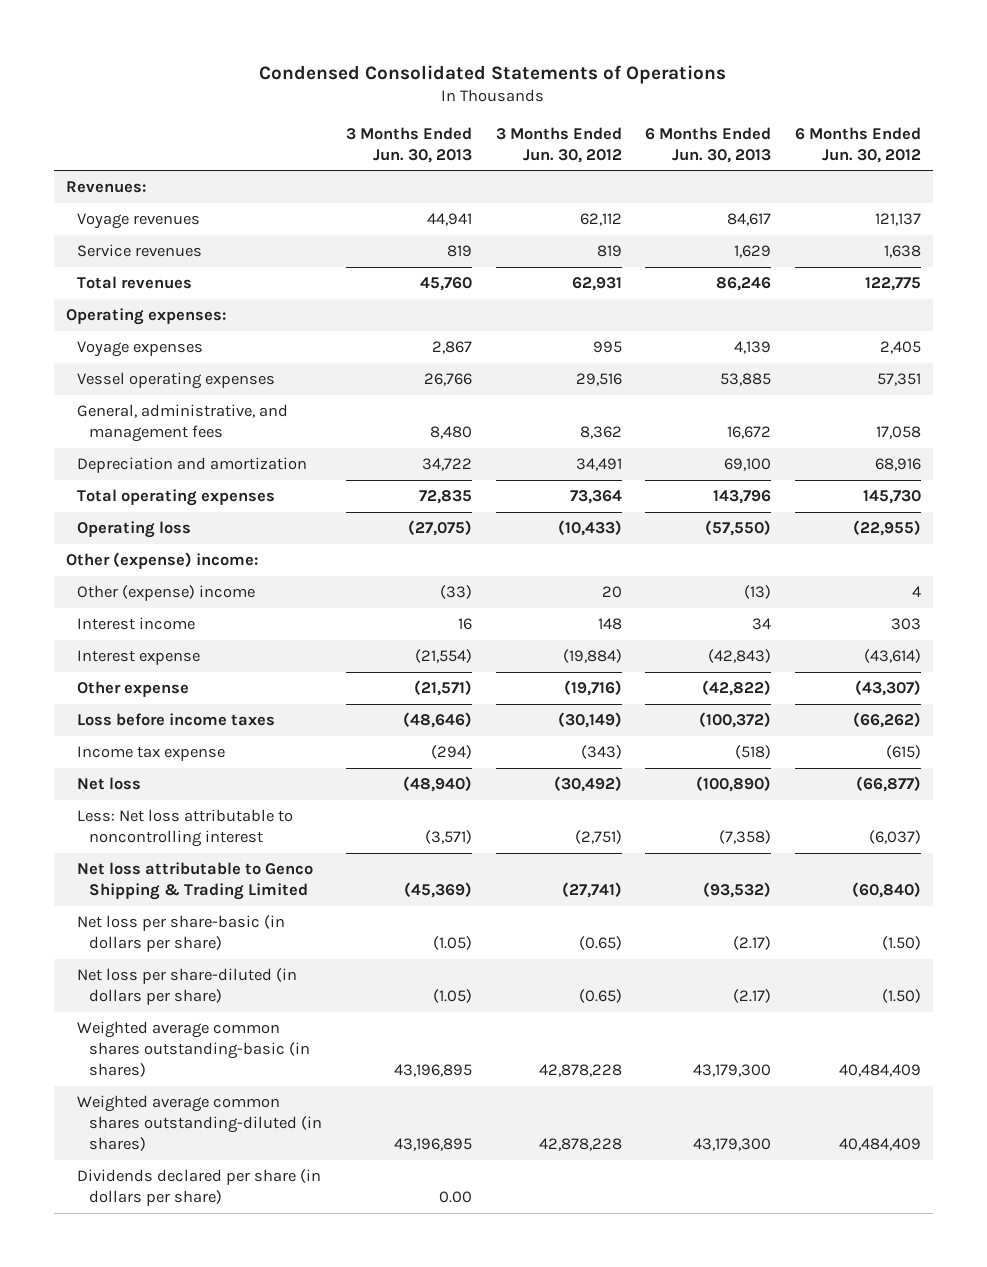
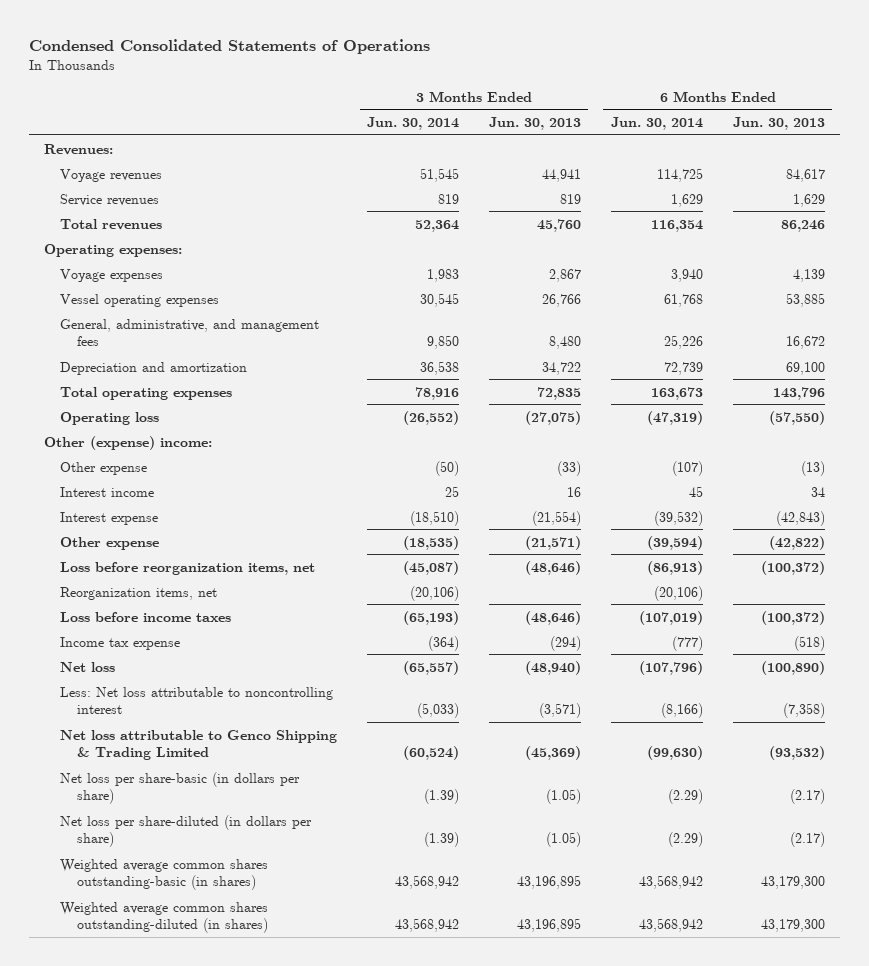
[495,126,622,163] 3 Months Ended Jun. 30, 2012 -> none
[795,126,922,163] 6 Months Ended Jun. 30, 2012 -> none
none -> [367,116,460,130] Jun. 30, 2014
none -> [610,116,703,130] Jun. 30, 2014
[77,585,256,602] Other (expense) income -> [60,461,148,475] Other expense
none -> [60,561,316,575] Loss before reorganization items, net
none -> [60,586,218,600] Reorganization items, net
[77,1169,322,1206] Dividends declared per share (in dollars per share) -> none

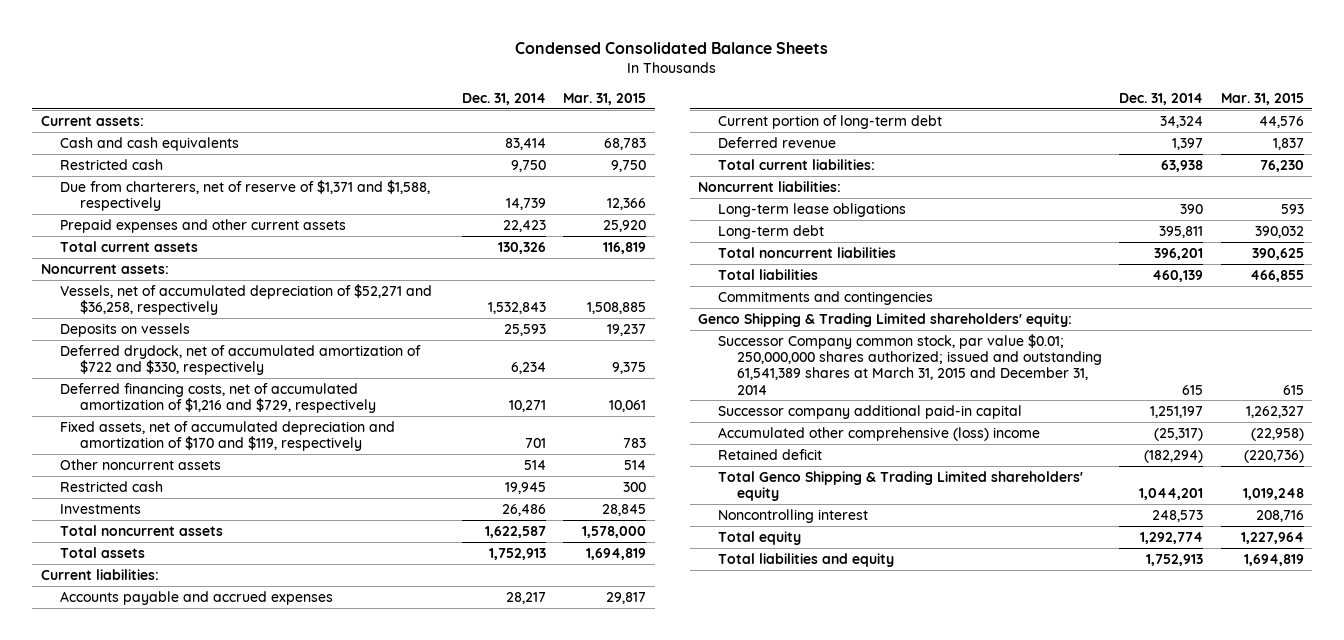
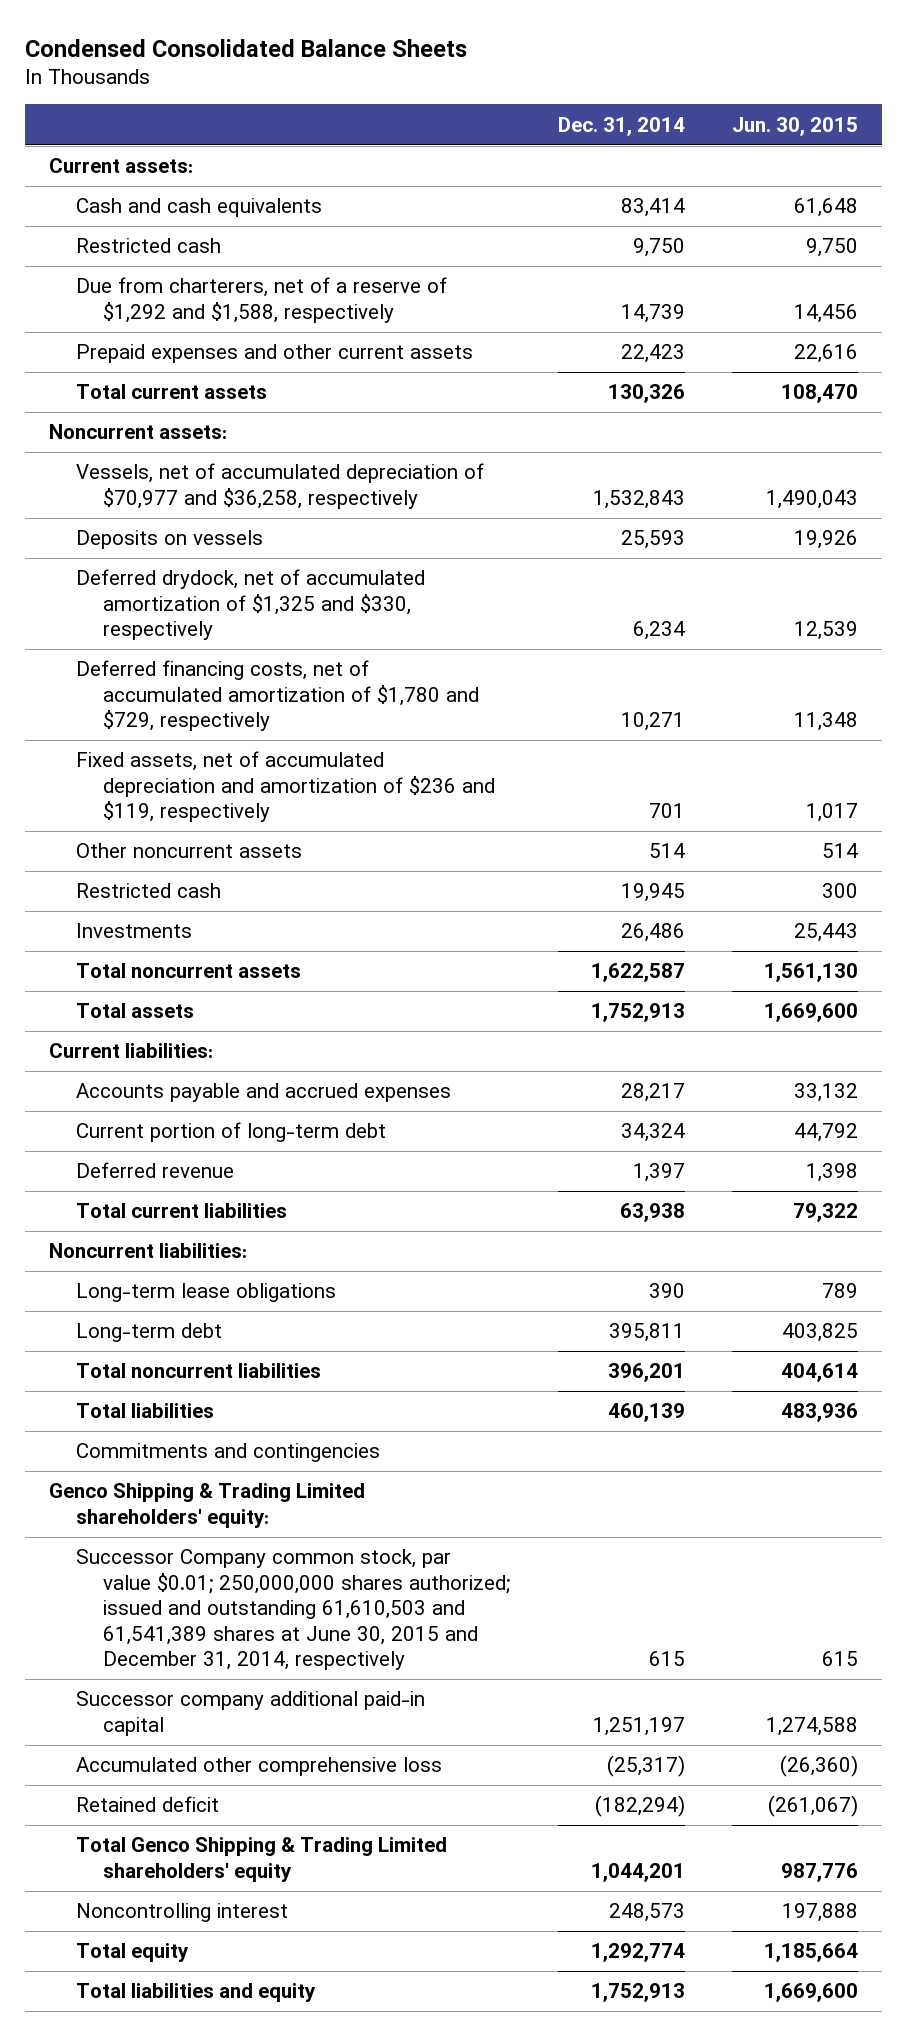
[563,92,647,105] Mar. 31, 2015 -> none
none -> [732,116,859,136] Jun. 30, 2015
[60,179,431,212] Due from charterers, net of reserve of $1,371 and $1,588, respectively -> [75,277,447,323] Due from charterers, net of a reserve of $1,292 and $1,588, respectively
[60,283,433,316] Vessels, net of accumulated depreciation of $52,271 and $36,258, respectively -> [75,463,484,509] Vessels, net of accumulated depreciation of $70,977 and $36,258, respectively
[60,344,422,376] Deferred drydock, net of accumulated amortization of $722 and $330, respectively -> [75,569,425,641] Deferred drydock, net of accumulated amortization of $1,325 and $330, respectively
[60,382,376,414] Deferred financing costs, net of accumulated amortization of $1,216 and $729, respectively -> [75,660,479,732] Deferred financing costs, net of accumulated amortization of $1,780 and $729, respectively
[60,420,396,452] Fixed assets, net of accumulated depreciation and amortization of $170 and $119, respectively -> [75,751,495,823] Fixed assets, net of accumulated depreciation and amortization of $236 and $119, respectively
[717,158,875,170] Total current liabilities: -> [75,1203,287,1219] Total current liabilities
[717,333,1103,395] Successor Company common stock, par value $0.01; 250,000,000 shares authorized; issued and outstanding 61,541,389 shares at March 31, 2015 and December 31, 2014 -> [75,1549,510,1671] Successor Company common stock, par value $0.01; 250,000,000 shares authorized; issued and outstanding 61,610,503 and 61,541,389 shares at June 30, 2015 and December 31, 2014, respectively
[717,426,1040,441] Accumulated other comprehensive (loss) income -> [75,1757,442,1777] Accumulated other comprehensive loss

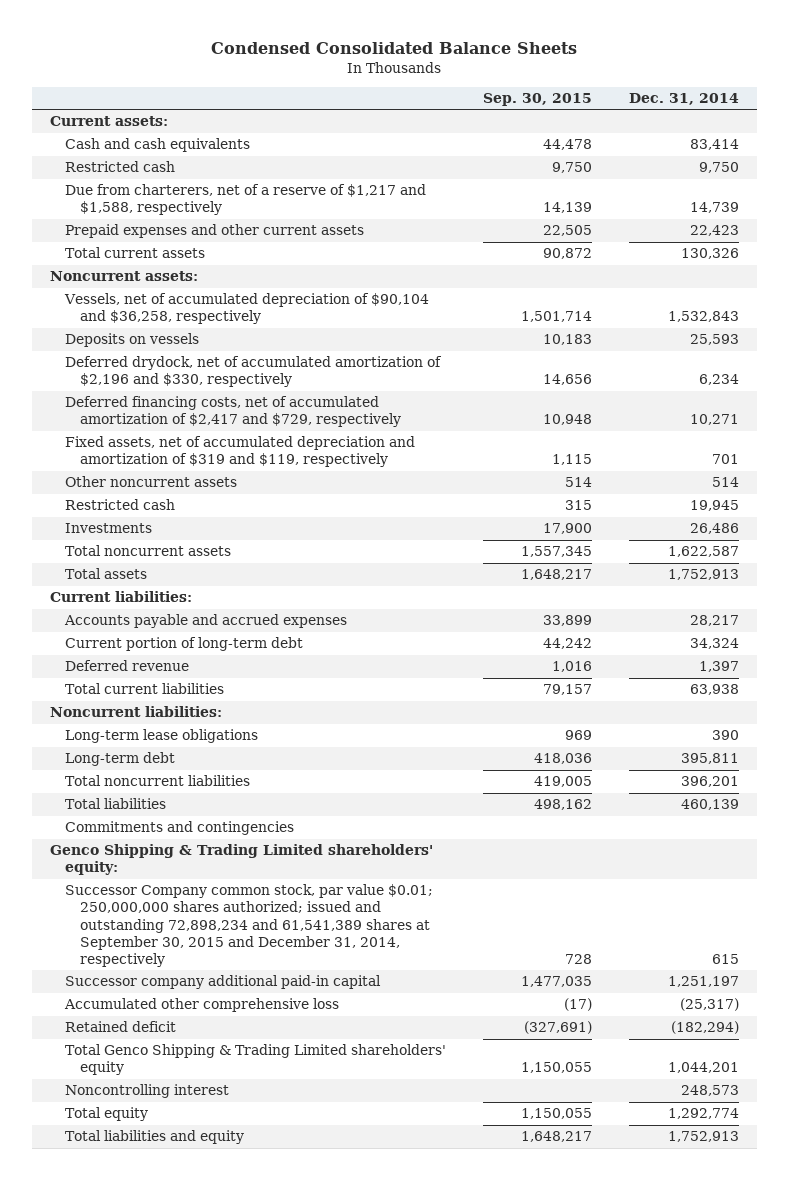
[732,116,859,136] Jun. 30, 2015 -> none
none -> [482,92,592,106] Sep. 30, 2015
[75,277,447,323] Due from charterers, net of a reserve of $1,292 and $1,588, respectively -> [65,184,427,216] Due from charterers, net of a reserve of $1,217 and $1,588, respectively
[75,463,484,509] Vessels, net of accumulated depreciation of $70,977 and $36,258, respectively -> [64,293,430,325] Vessels, net of accumulated depreciation of $90,104 and $36,258, respectively
[75,569,425,641] Deferred drydock, net of accumulated amortization of $1,325 and $330, respectively -> [65,356,443,388] Deferred drydock, net of accumulated amortization of $2,196 and $330, respectively
[75,660,479,732] Deferred financing costs, net of accumulated amortization of $1,780 and $729, respectively -> [65,396,401,428] Deferred financing costs, net of accumulated amortization of $2,417 and $729, respectively
[75,751,495,823] Fixed assets, net of accumulated depreciation and amortization of $236 and $119, respectively -> [65,436,416,468] Fixed assets, net of accumulated depreciation and amortization of $319 and $119, respectively
[75,1549,510,1671] Successor Company common stock, par value $0.01; 250,000,000 shares authorized; issued and outstanding 61,610,503 and 61,541,389 shares at June 30, 2015 and December 31, 2014, respectively -> [65,884,434,967] Successor Company common stock, par value $0.01; 250,000,000 shares authorized; issued and outstanding 72,898,234 and 61,541,389 shares at September 30, 2015 and December 31, 2014, respectively

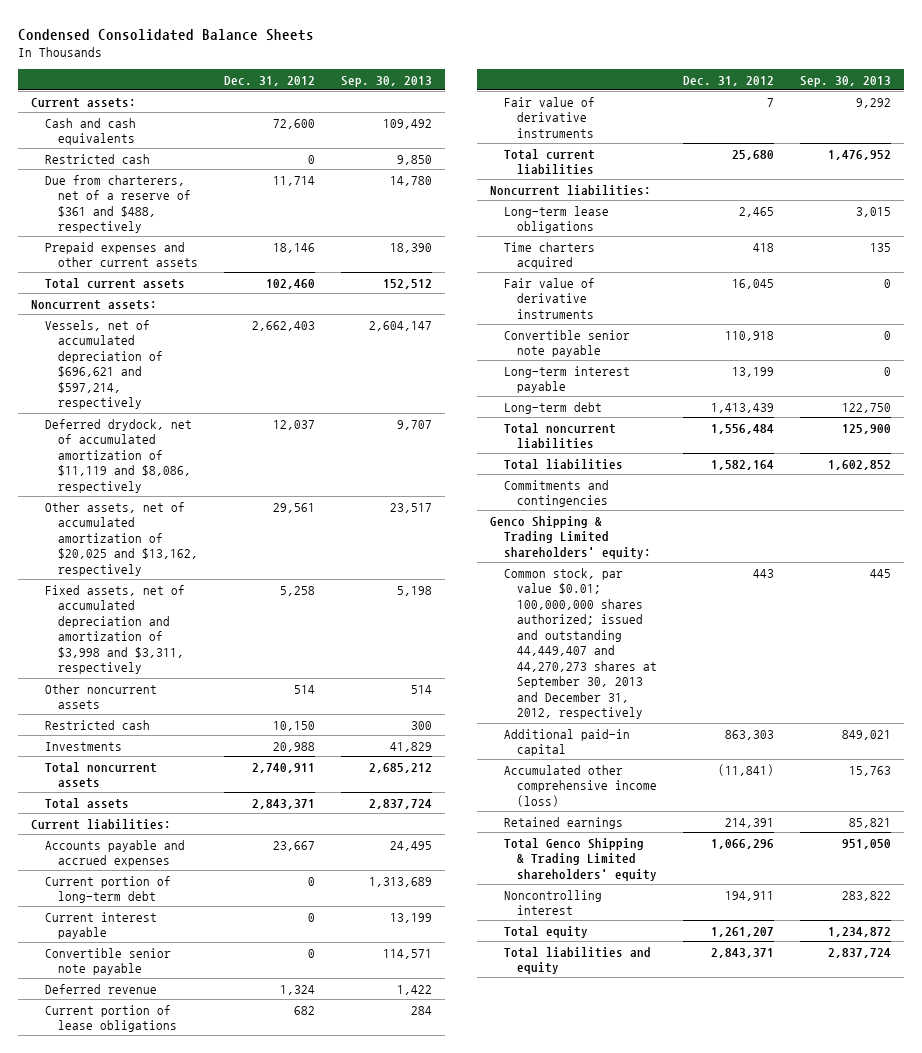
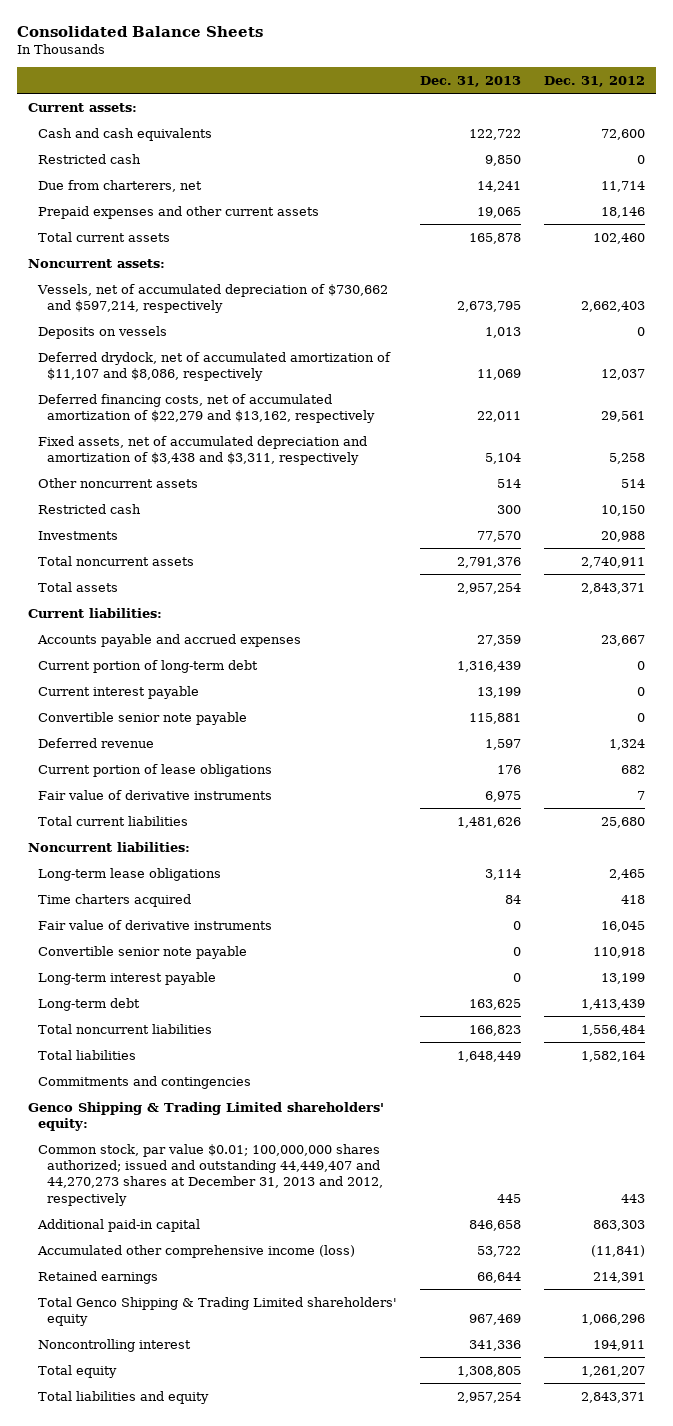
[18,28,315,41] Condensed Consolidated Balance Sheets -> [16,25,263,37] Consolidated Balance Sheets
[340,75,432,87] Sep. 30, 2013 -> none
none -> [419,75,521,87] Dec. 31, 2013
[44,174,192,234] Due from charterers, net of a reserve of $361 and $488, respectively -> [37,179,202,192] Due from charterers, net
[44,319,164,410] Vessels, net of accumulated depreciation of $696,621 and $597,214, respectively -> [36,283,388,313] Vessels, net of accumulated depreciation of $730,662 and $597,214, respectively
none -> [37,325,167,339] Deposits on vessels
[44,418,192,493] Deferred drydock, net of accumulated amortization of $11,119 and $8,086, respectively -> [37,351,391,381] Deferred drydock, net of accumulated amortization of $11,107 and $8,086, respectively
[44,501,199,576] Other assets, net of accumulated amortization of $20,025 and $13,162, respectively -> [37,393,376,423] Deferred financing costs, net of accumulated amortization of $22,279 and $13,162, respectively
[44,584,185,675] Fixed assets, net of accumulated depreciation and amortization of $3,998 and $3,311, respectively -> [37,435,367,465] Fixed assets, net of accumulated depreciation and amortization of $3,438 and $3,311, respectively
[503,567,657,720] Common stock, par value $0.01; 100,000,000 shares authorized; issued and outstanding 44,449,407 and 44,270,273 shares at September 30, 2013 and December 31, 2012, respectively -> [37,1143,384,1206] Common stock, par value $0.01; 100,000,000 shares authorized; issued and outstanding 44,449,407 and 44,270,273 shares at December 31, 2013 and 2012, respectively

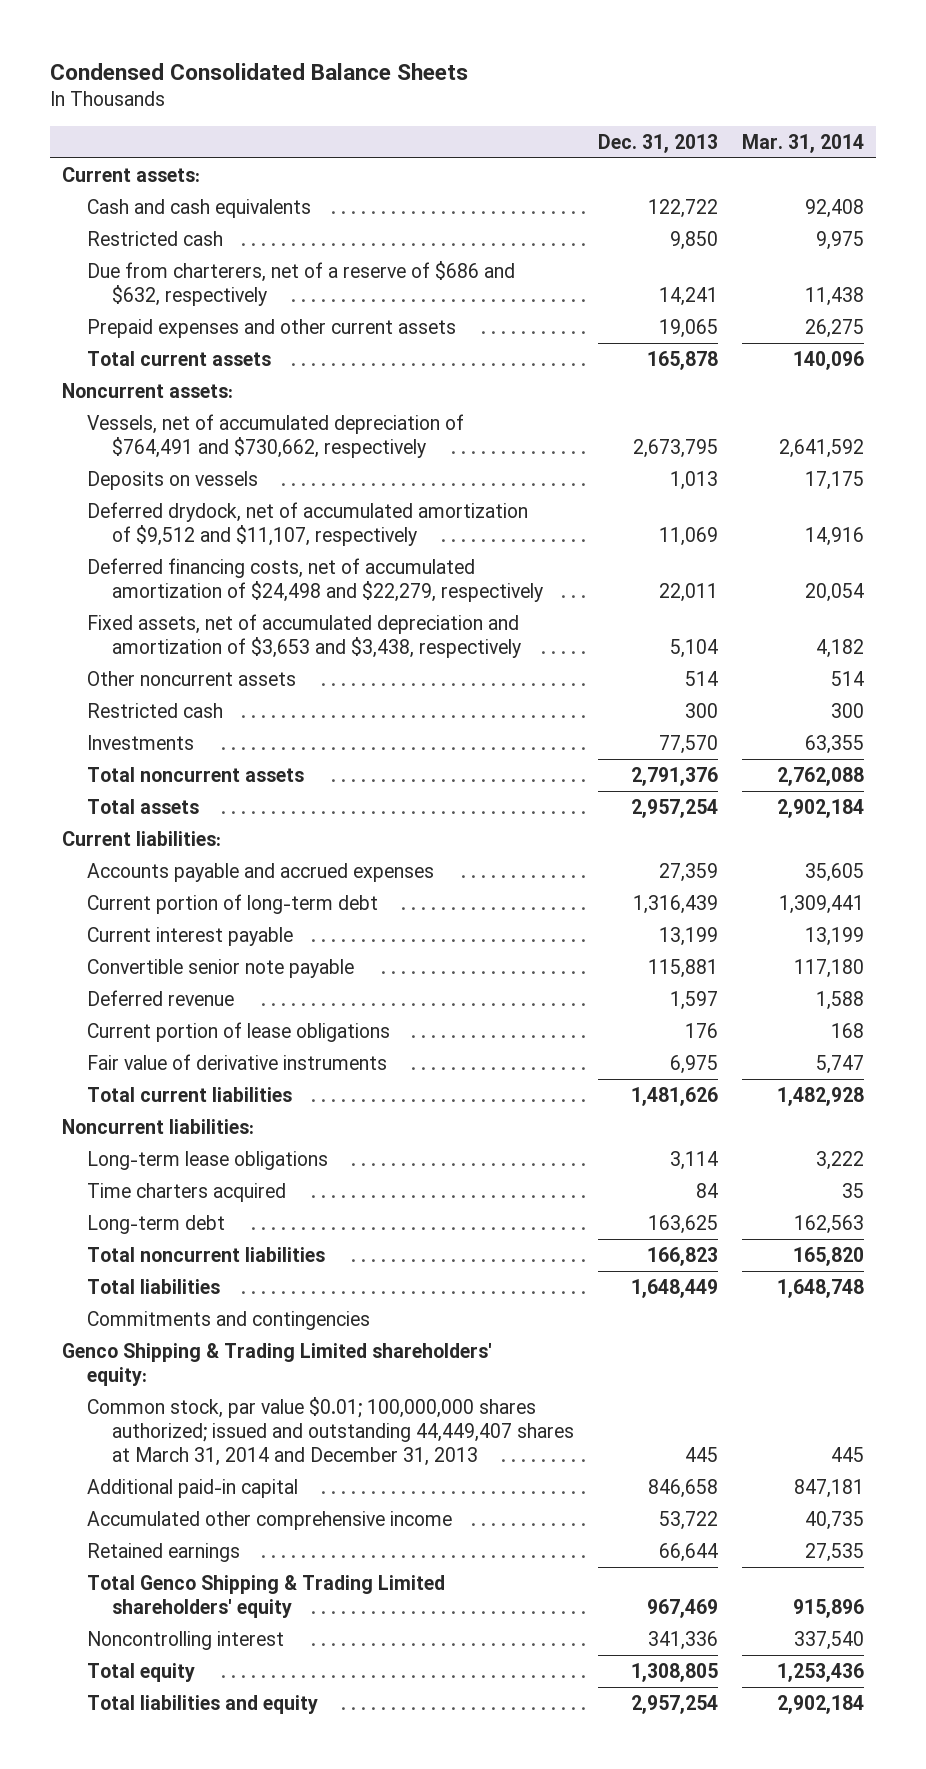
[16,25,263,37] Consolidated Balance Sheets -> [49,63,468,81] Condensed Consolidated Balance Sheets
[543,75,645,87] Dec. 31, 2012 -> none
none -> [742,133,865,153] Mar. 31, 2014
[37,179,202,192] Due from charterers, net -> [87,260,516,306] Due from charterers, net of a reserve of $686 and $632, respectively
[36,283,388,313] Vessels, net of accumulated depreciation of $730,662 and $597,214, respectively -> [87,413,465,458] Vessels, net of accumulated depreciation of $764,491 and $730,662, respectively
[37,351,391,381] Deferred drydock, net of accumulated amortization of $11,107 and $8,086, respectively -> [87,501,529,546] Deferred drydock, net of accumulated amortization of $9,512 and $11,107, respectively
[37,393,376,423] Deferred financing costs, net of accumulated amortization of $22,279 and $13,162, respectively -> [87,557,544,602] Deferred financing costs, net of accumulated amortization of $24,498 and $22,279, respectively
[37,435,367,465] Fixed assets, net of accumulated depreciation and amortization of $3,438 and $3,311, respectively -> [87,613,522,658] Fixed assets, net of accumulated depreciation and amortization of $3,653 and $3,438, respectively
[37,919,272,930] Fair value of derivative instruments -> none
[37,945,247,959] Convertible senior note payable -> none
[37,971,216,985] Long-term interest payable -> none
[37,1143,384,1206] Common stock, par value $0.01; 100,000,000 shares authorized; issued and outstanding 44,449,407 and 44,270,273 shares at December 31, 2013 and 2012, respectively -> [87,1396,575,1466] Common stock, par value $0.01; 100,000,000 shares authorized; issued and outstanding 44,449,407 shares at March 31, 2014 and December 31, 2013
[36,1244,355,1258] Accumulated other comprehensive income (loss) -> [87,1510,453,1530] Accumulated other comprehensive income

